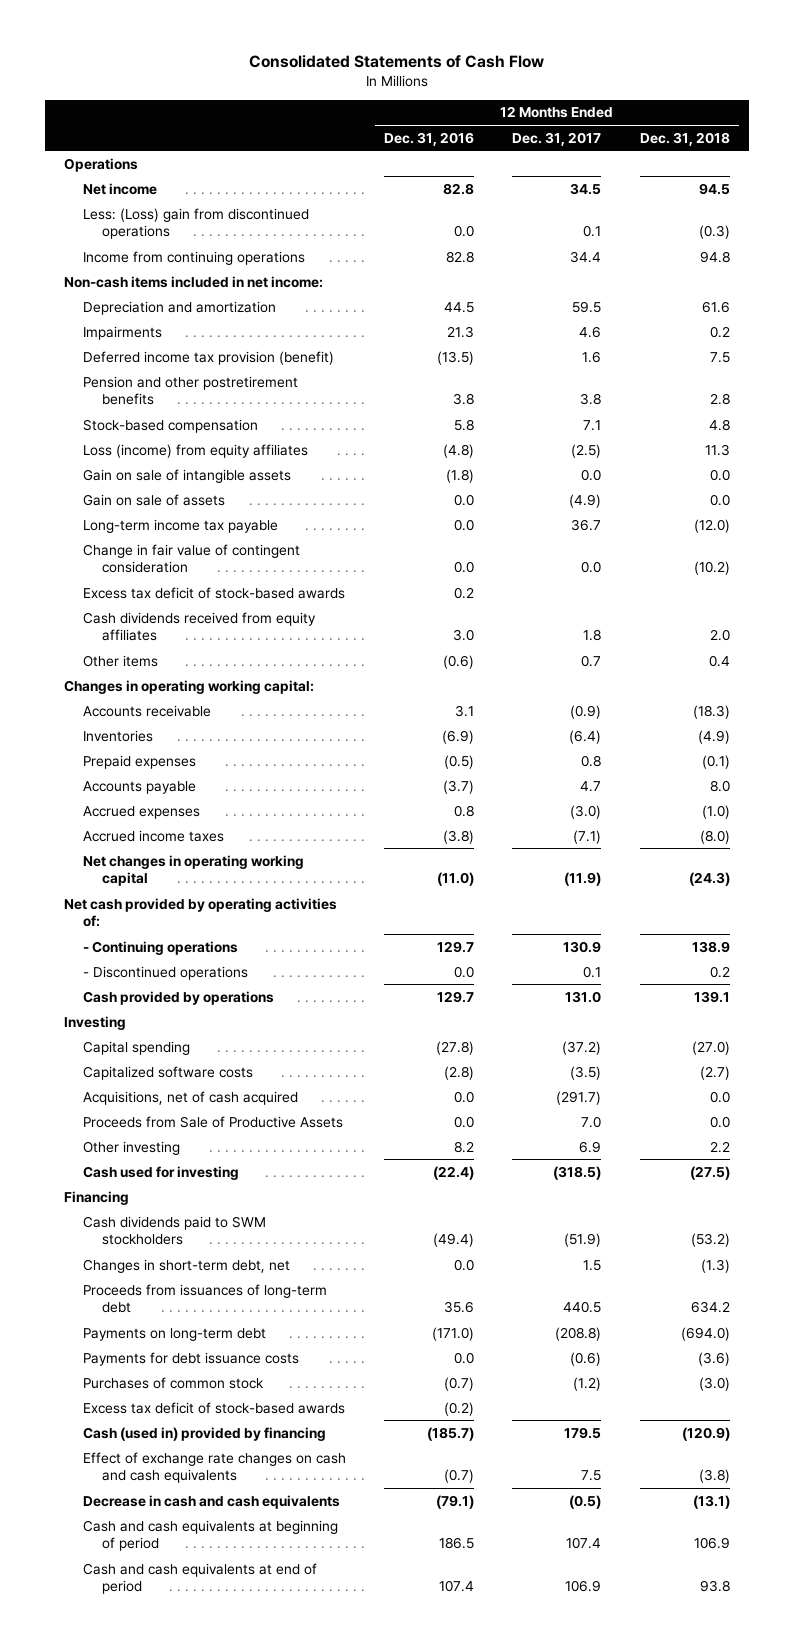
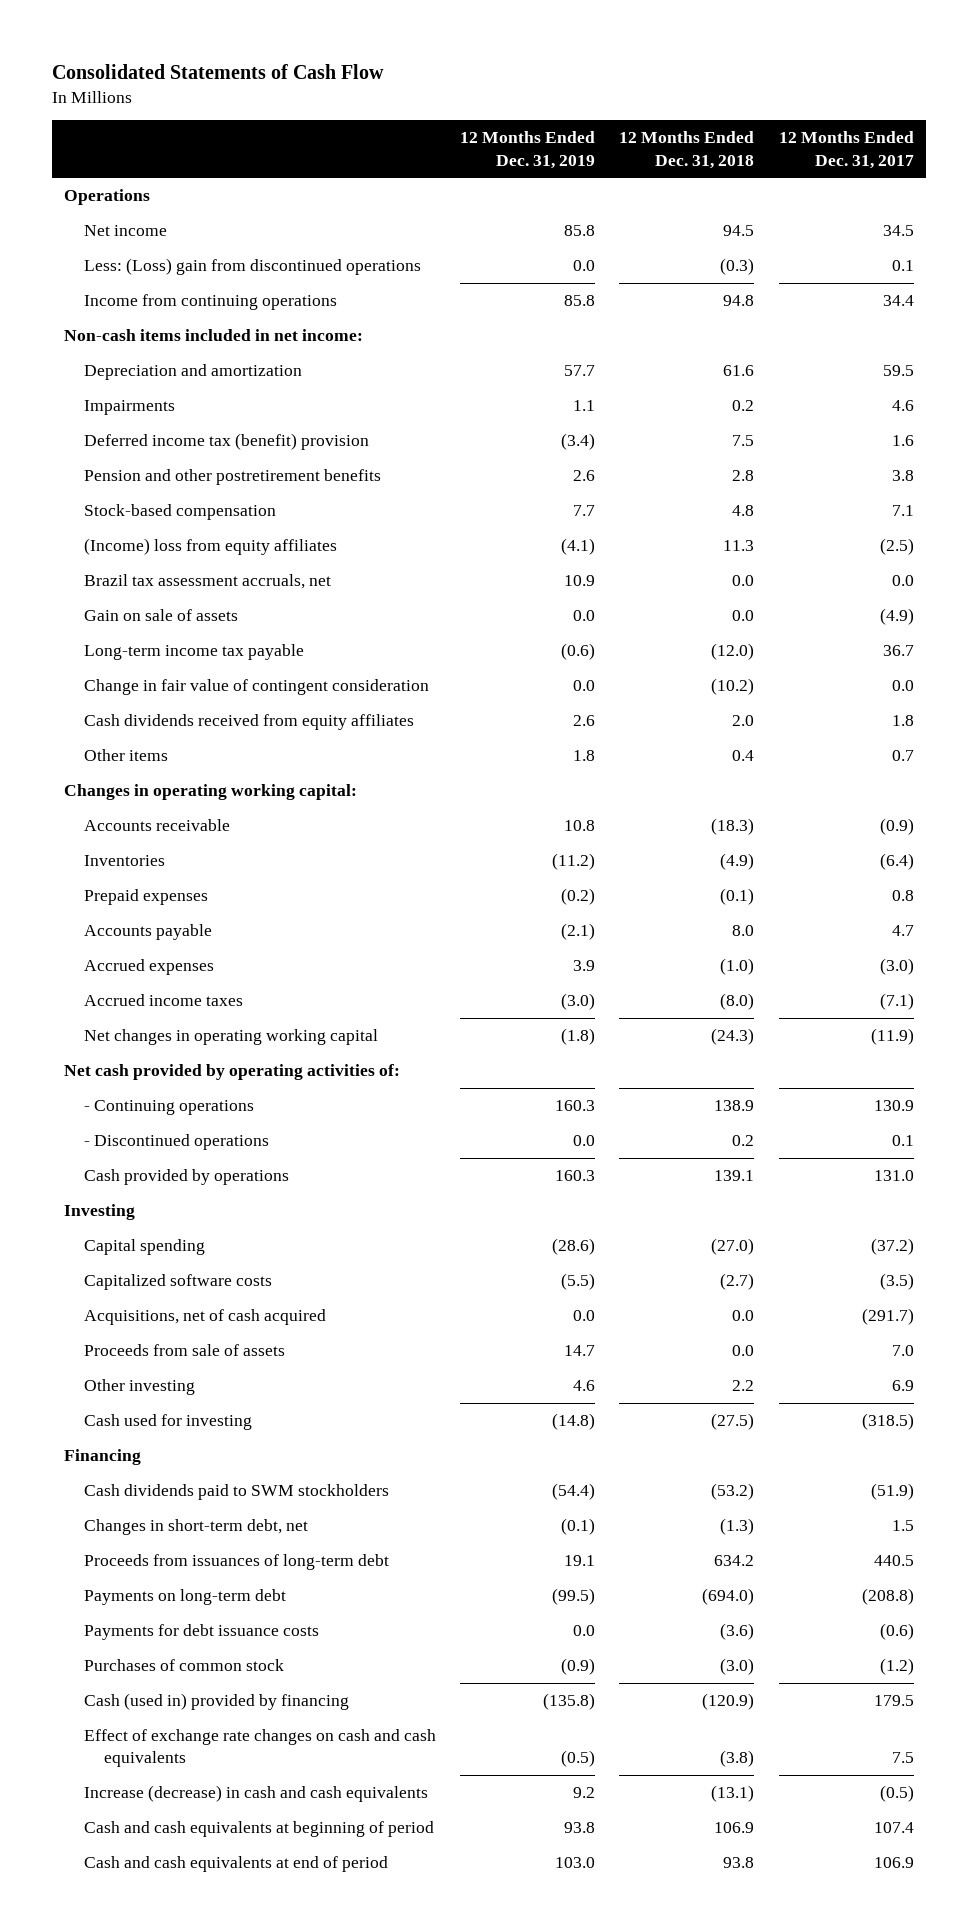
[384,131,475,146] Dec. 31, 2016 -> none
none -> [460,131,596,169] 12 Months Ended Dec. 31, 2019
[82,350,334,365] Deferred income tax provision (benefit) -> [84,433,370,451] Deferred income tax (benefit) provision
[82,468,291,483] Gain on sale of intangible assets -> none
[82,443,308,458] Loss (income) from equity affiliates -> [84,538,338,556] (Income) loss from equity affiliates
none -> [84,574,332,590] Brazil tax assessment accruals, net
[82,586,345,599] Excess tax deficit of stock-based awards -> none
[82,1115,343,1128] Proceeds from Sale of Productive Assets -> [84,1344,286,1357] Proceeds from sale of assets
[82,1401,345,1414] Excess tax deficit of stock-based awards -> none
[82,1494,340,1509] Decrease in cash and cash equivalents -> [84,1785,429,1803] Increase (decrease) in cash and cash equivalents

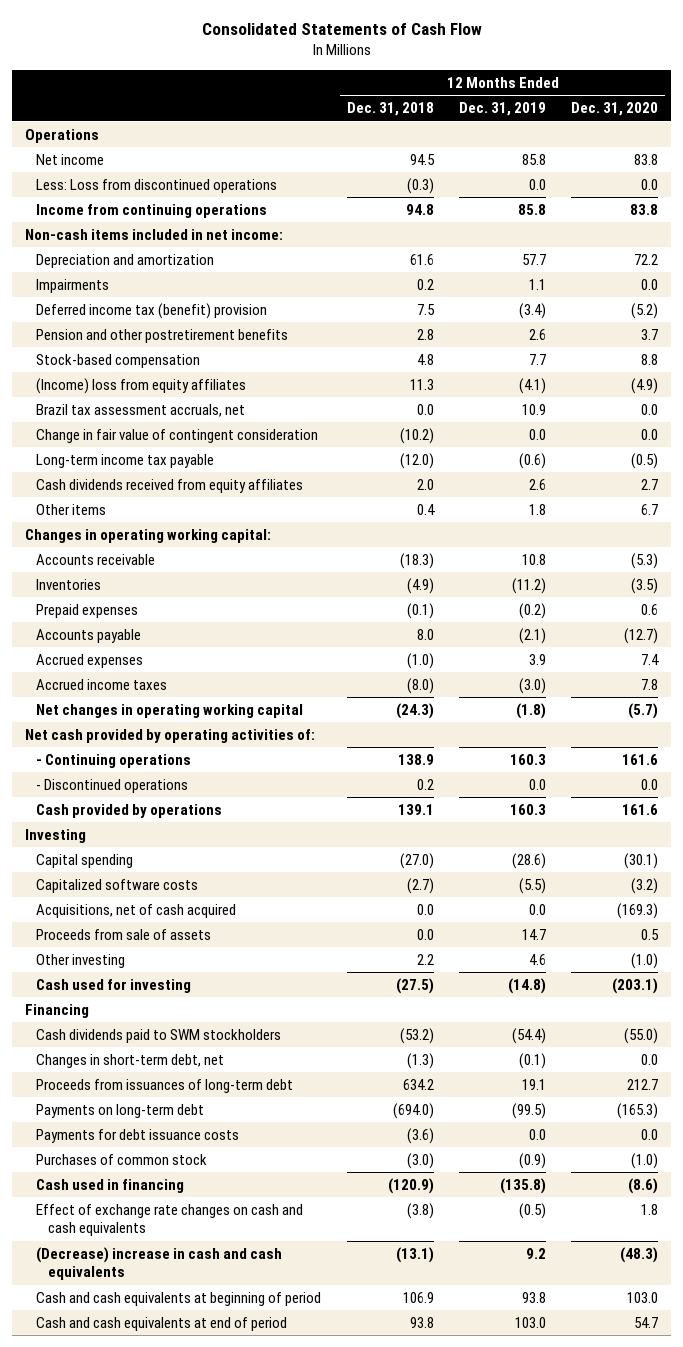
[778,131,914,169] 12 Months Ended Dec. 31, 2017 -> none
none -> [571,102,659,117] Dec. 31, 2020
[84,258,422,276] Less: (Loss) gain from discontinued operations -> [36,178,278,193] Less: Loss from discontinued operations
[84,609,239,622] Gain on sale of assets -> none
[84,644,305,661] Long-term income tax payable -> [36,453,215,468] Long-term income tax payable
[84,1693,350,1711] Cash (used in) provided by financing -> [36,1178,185,1193] Cash used in financing
[84,1785,429,1803] Increase (decrease) in cash and cash equivalents -> [36,1246,283,1281] (Decrease) increase in cash and cash equivalents

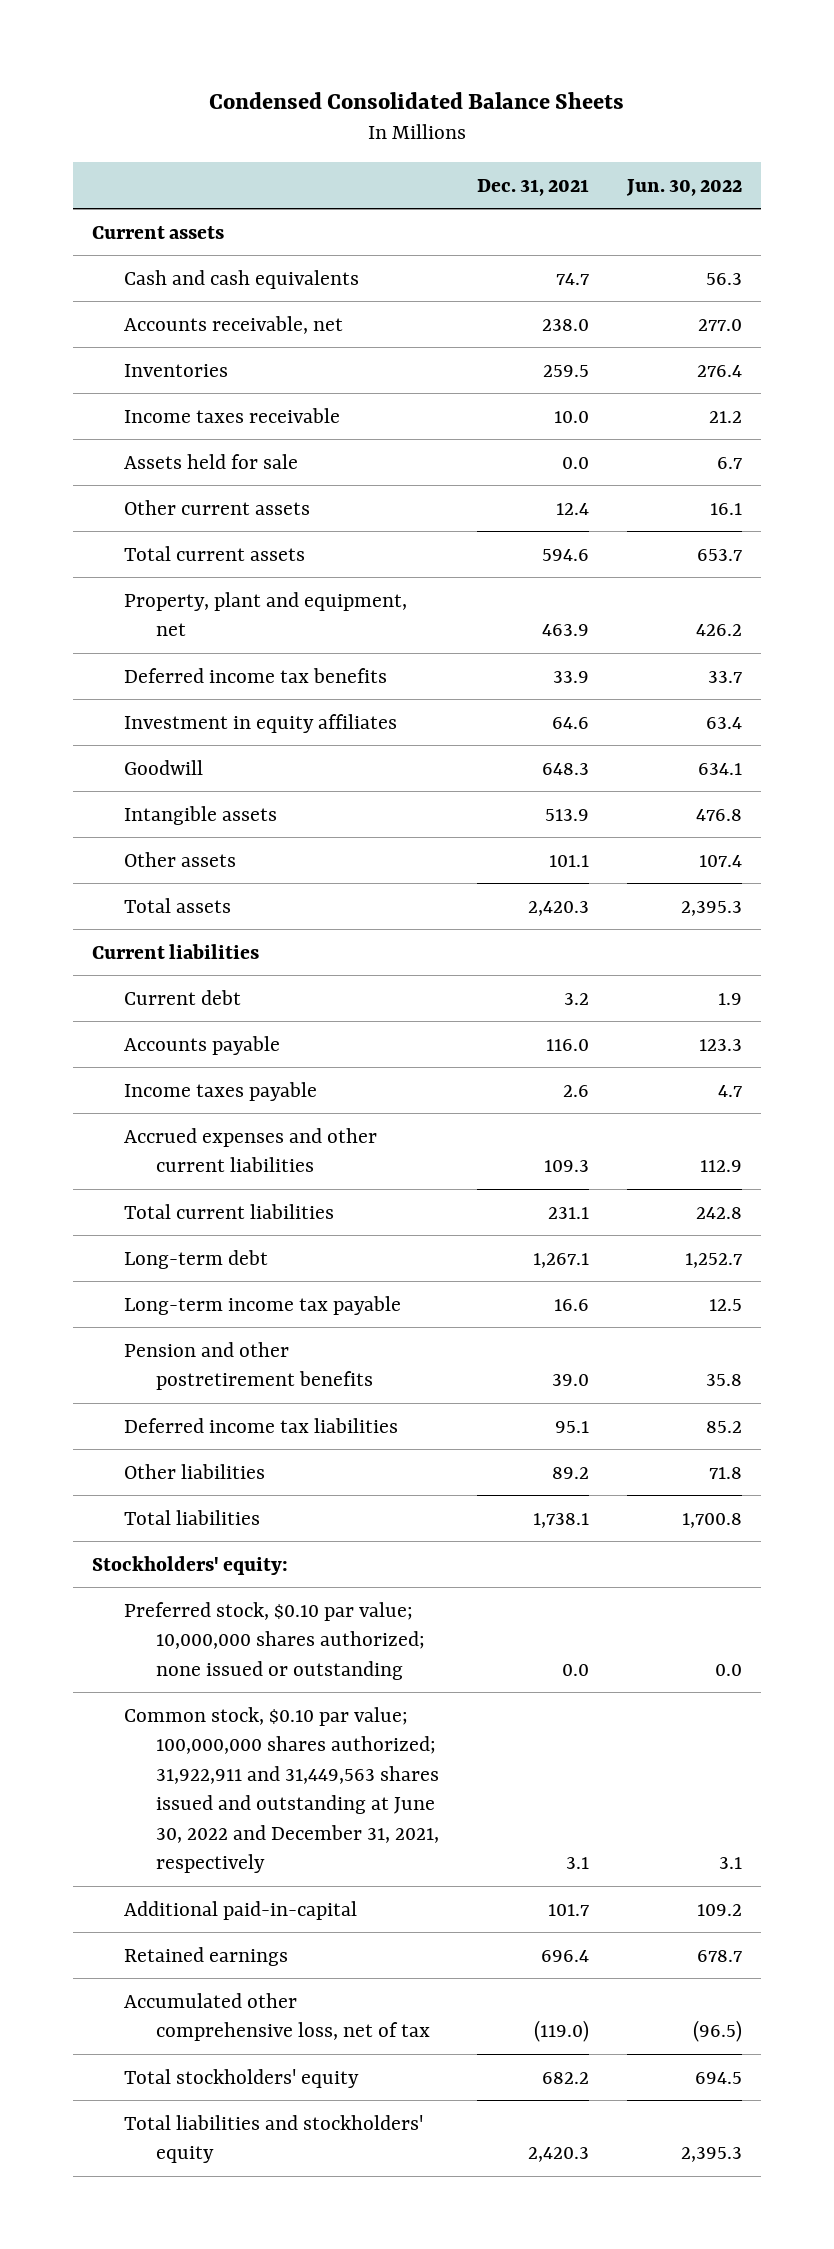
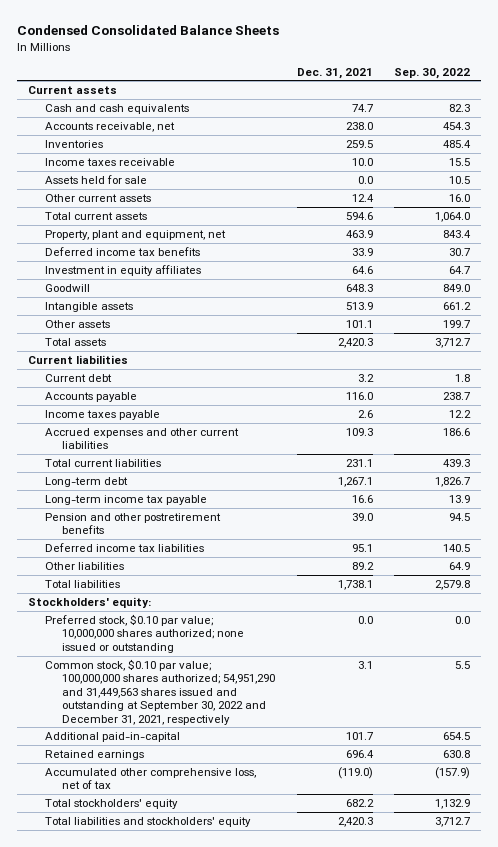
[625,178,742,196] Jun. 30, 2022 -> none
none -> [394,67,471,79] Sep. 30, 2022
[124,1706,439,1874] Common stock, $0.10 par value; 100,000,000 shares authorized; 31,922,911 and 31,449,563 shares issued and outstanding at June 30, 2022 and December 31, 2021, respectively -> [44,659,275,725] Common stock, $0.10 par value; 100,000,000 shares authorized; 54,951,290 and 31,449,563 shares issued and outstanding at September 30, 2022 and December 31, 2021, respectively

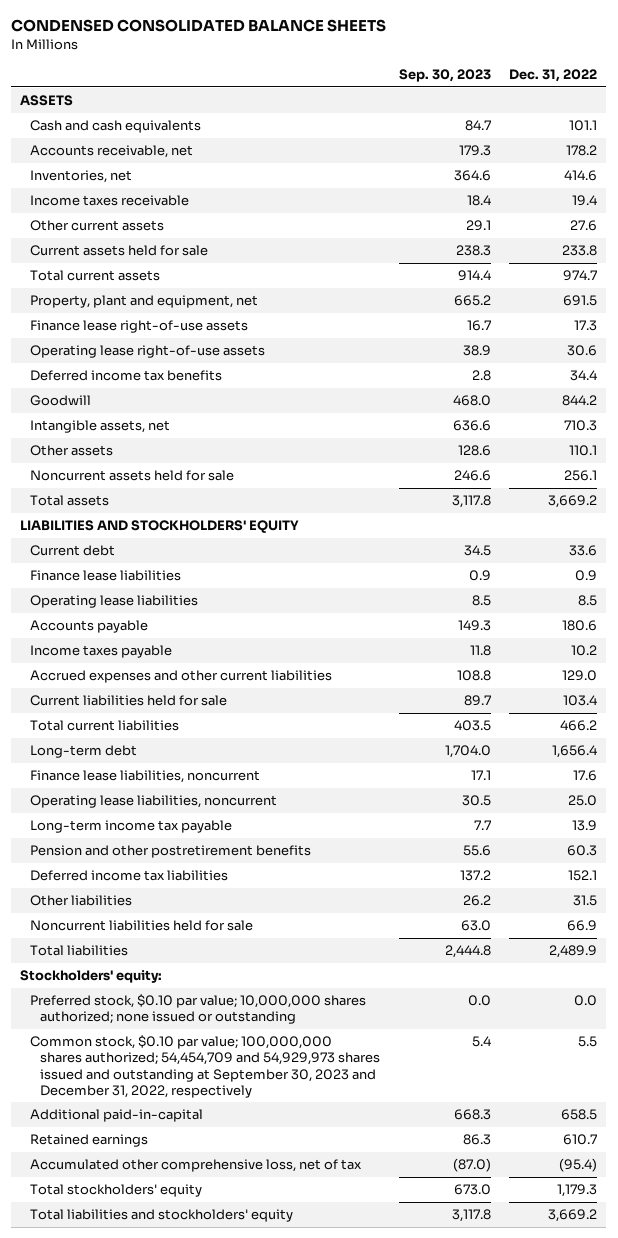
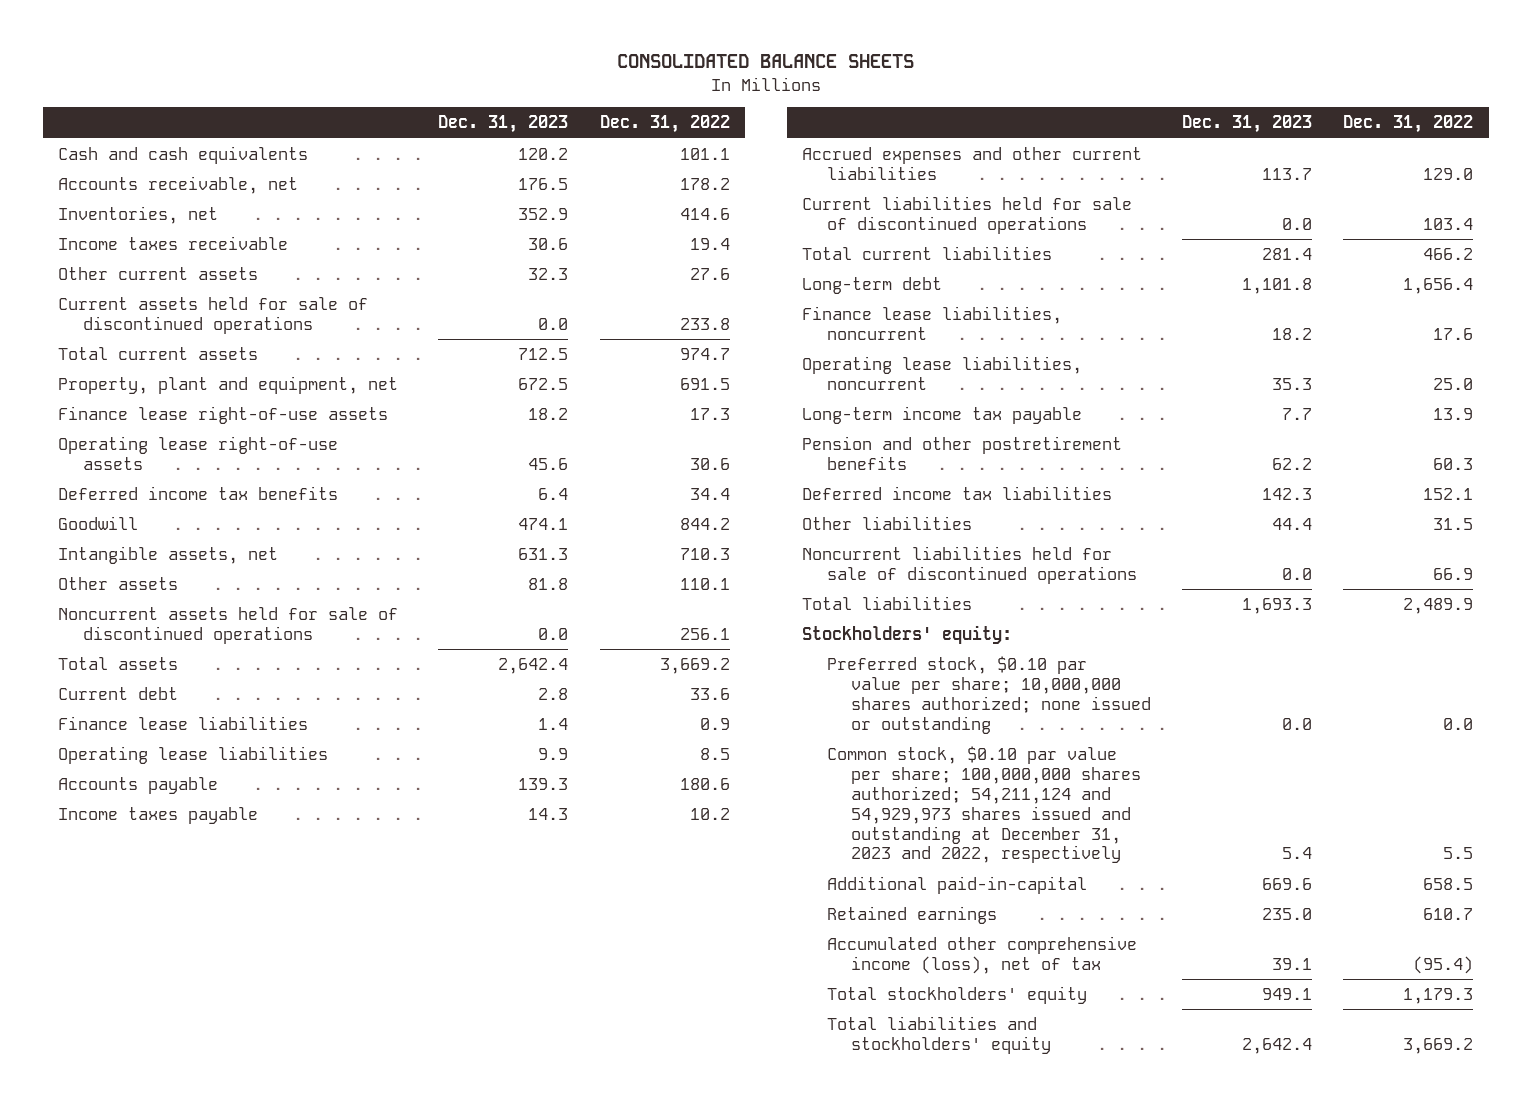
[11,19,387,33] CONDENSED CONSOLIDATED BALANCE SHEETS -> [616,54,914,69] CONSOLIDATED BALANCE SHEETS
[398,68,491,82] Sep. 30, 2023 -> none
none -> [438,115,569,134] Dec. 31, 2023
[20,95,74,107] ASSETS -> none
[30,245,209,257] Current assets held for sale -> [58,296,369,334] Current assets held for sale of discontinued operations
[30,470,235,482] Noncurrent assets held for sale -> [58,606,399,644] Noncurrent assets held for sale of discontinued operations
[20,520,300,534] LIABILITIES AND STOCKHOLDERS' EQUITY -> none
[30,695,228,707] Current liabilities held for sale -> [802,195,1133,234] Current liabilities held for sale of discontinued operations
[30,920,254,932] Noncurrent liabilities held for sale -> [802,545,1137,584] Noncurrent liabilities held for sale of discontinued operations
[30,994,367,1025] Preferred stock, $0.10 par value; 10,000,000 shares authorized; none issued or outstanding -> [826,655,1152,734] Preferred stock, $0.10 par value per share; 10,000,000 shares authorized; none issued or outstanding
[30,1035,381,1098] Common stock, $0.10 par value; 100,000,000 shares authorized; 54,454,709 and 54,929,973 shares issued and outstanding at September 30, 2023 and December 31, 2022, respectively -> [826,745,1142,864] Common stock, $0.10 par value per share; 100,000,000 shares authorized; 54,211,124 and 54,929,973 shares issued and outstanding at December 31, 2023 and 2022, respectively
[30,1159,363,1173] Accumulated other comprehensive loss, net of tax -> [826,935,1137,974] Accumulated other comprehensive income (loss), net of tax

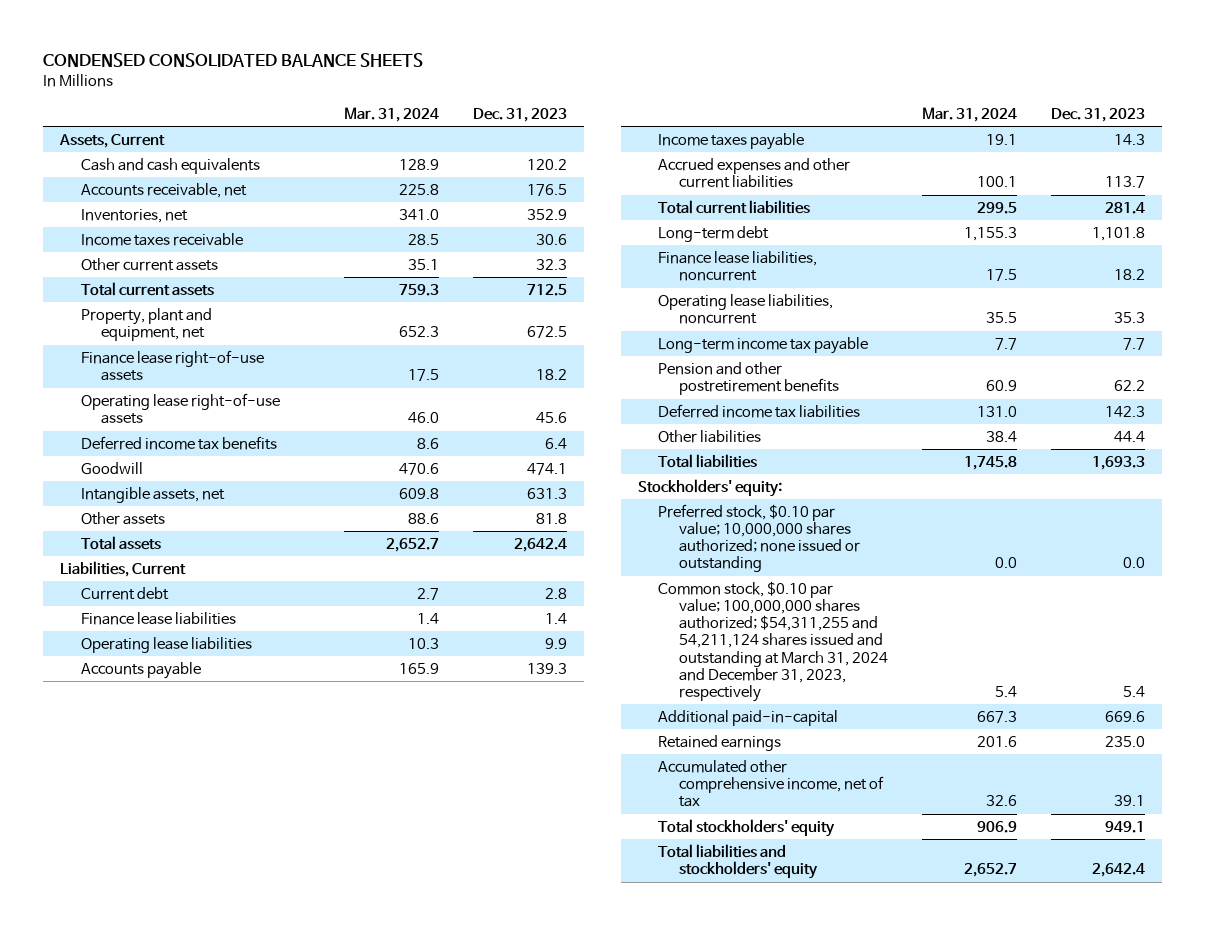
[616,54,914,69] CONSOLIDATED BALANCE SHEETS -> [43,53,424,68] CONDENSED CONSOLIDATED BALANCE SHEETS
[599,115,730,134] Dec. 31, 2022 -> none
none -> [343,106,439,122] Mar. 31, 2024
none -> [59,134,166,149] Assets, Current
[58,296,369,334] Current assets held for sale of discontinued operations -> none
[58,606,399,644] Noncurrent assets held for sale of discontinued operations -> none
none -> [60,561,187,578] Liabilities, Current
[802,195,1133,234] Current liabilities held for sale of discontinued operations -> none
[802,545,1137,584] Noncurrent liabilities held for sale of discontinued operations -> none
[826,655,1152,734] Preferred stock, $0.10 par value per share; 10,000,000 shares authorized; none issued or outstanding -> [658,504,860,573] Preferred stock, $0.10 par value; 10,000,000 shares authorized; none issued or outstanding
[826,745,1142,864] Common stock, $0.10 par value per share; 100,000,000 shares authorized; 54,211,124 and 54,929,973 shares issued and outstanding at December 31, 2023 and 2022, respectively -> [658,581,888,702] Common stock, $0.10 par value; 100,000,000 shares authorized; $54,311,255 and 54,211,124 shares issued and outstanding at March 31, 2024 and December 31, 2023, respectively
[826,935,1137,974] Accumulated other comprehensive income (loss), net of tax -> [658,760,884,808] Accumulated other comprehensive income, net of tax

